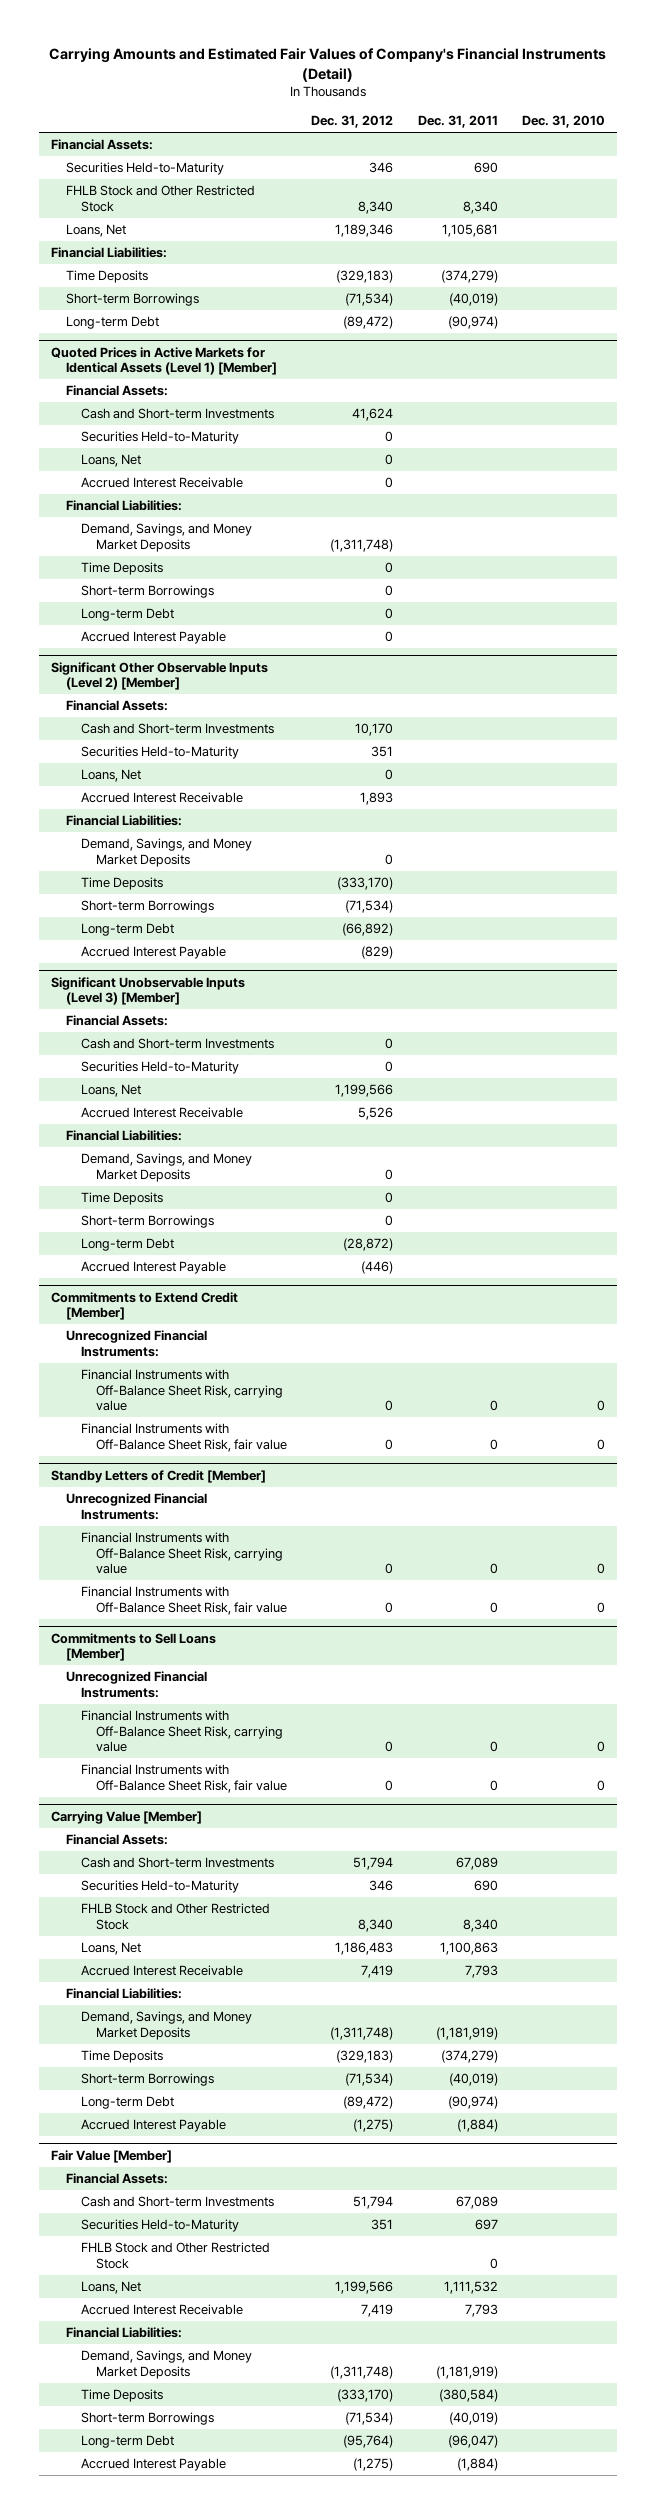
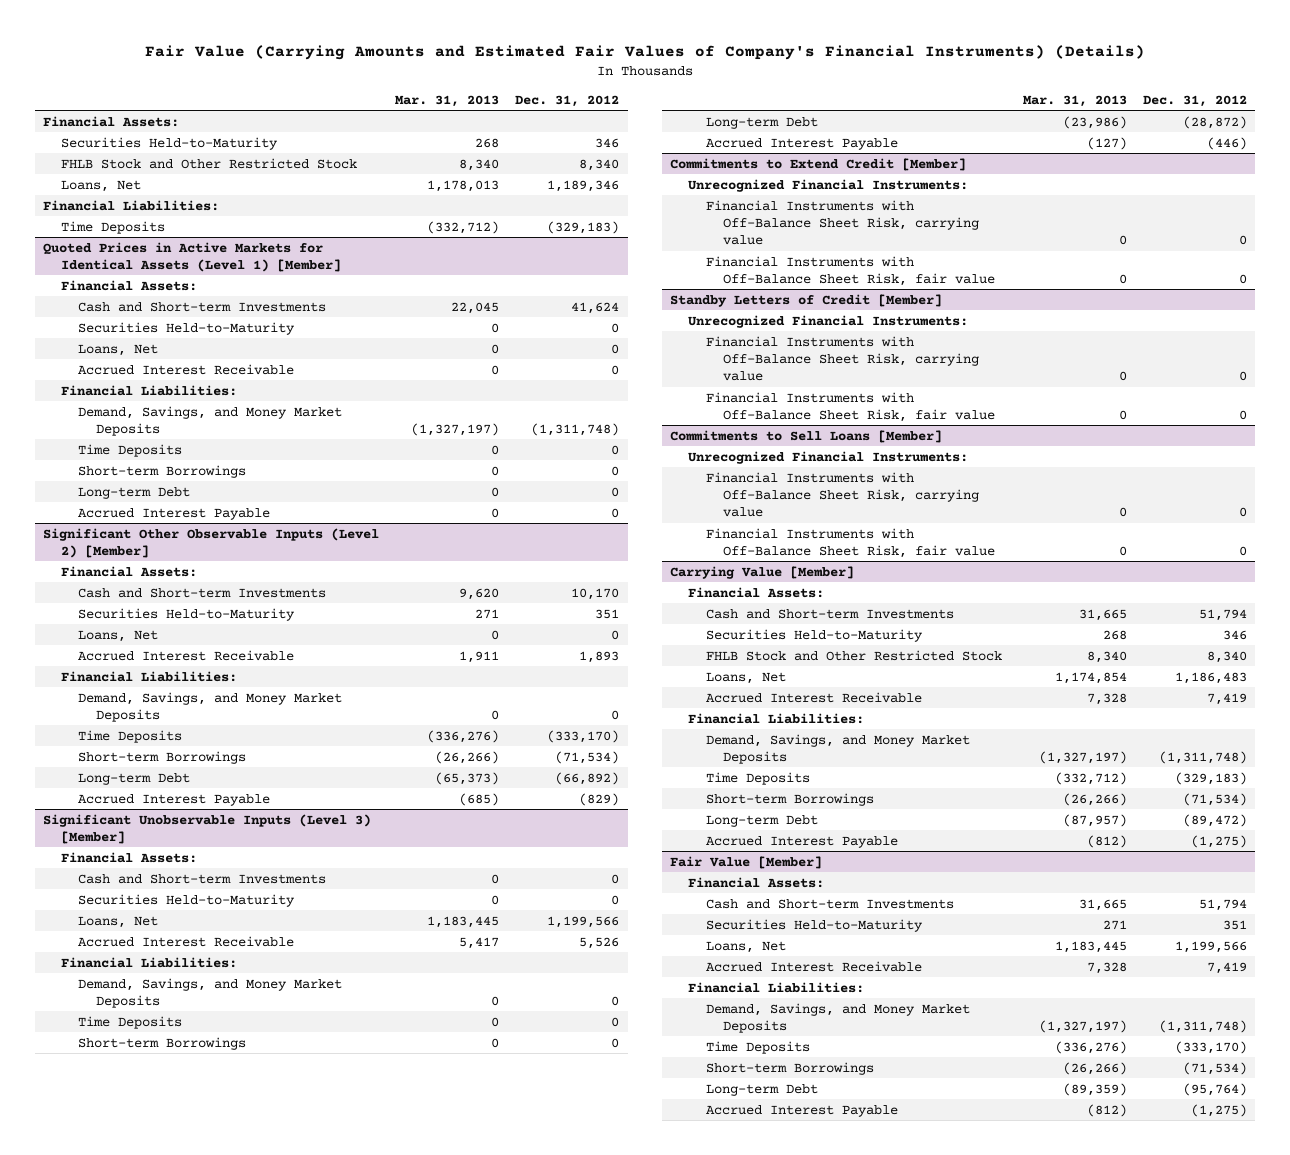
[49,47,607,82] Carrying Amounts and Estimated Fair Values of Company's Financial Instruments (Detail) -> [144,45,1145,61] Fair Value (Carrying Amounts and Estimated Fair Values of Company's Financial Instruments) (Details)
[417,114,498,128] Dec. 31, 2011 -> none
[522,114,606,128] Dec. 31, 2010 -> none
none -> [395,94,500,107] Mar. 31, 2013
[66,293,200,307] Short-term Borrowings -> none
[66,316,160,330] Long-term Debt -> none
[80,2242,270,2269] FHLB Stock and Other Restricted Stock -> none

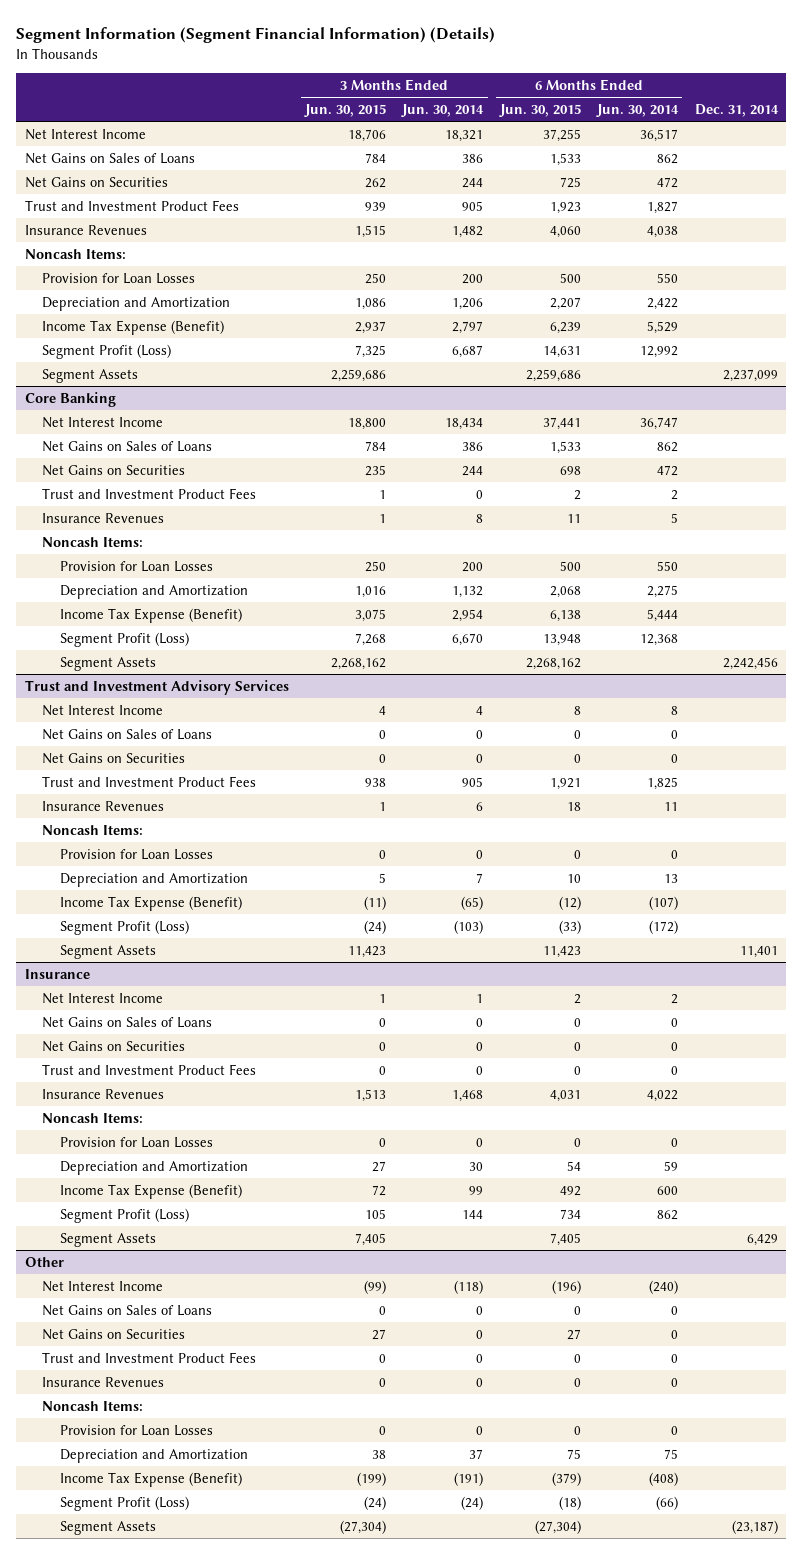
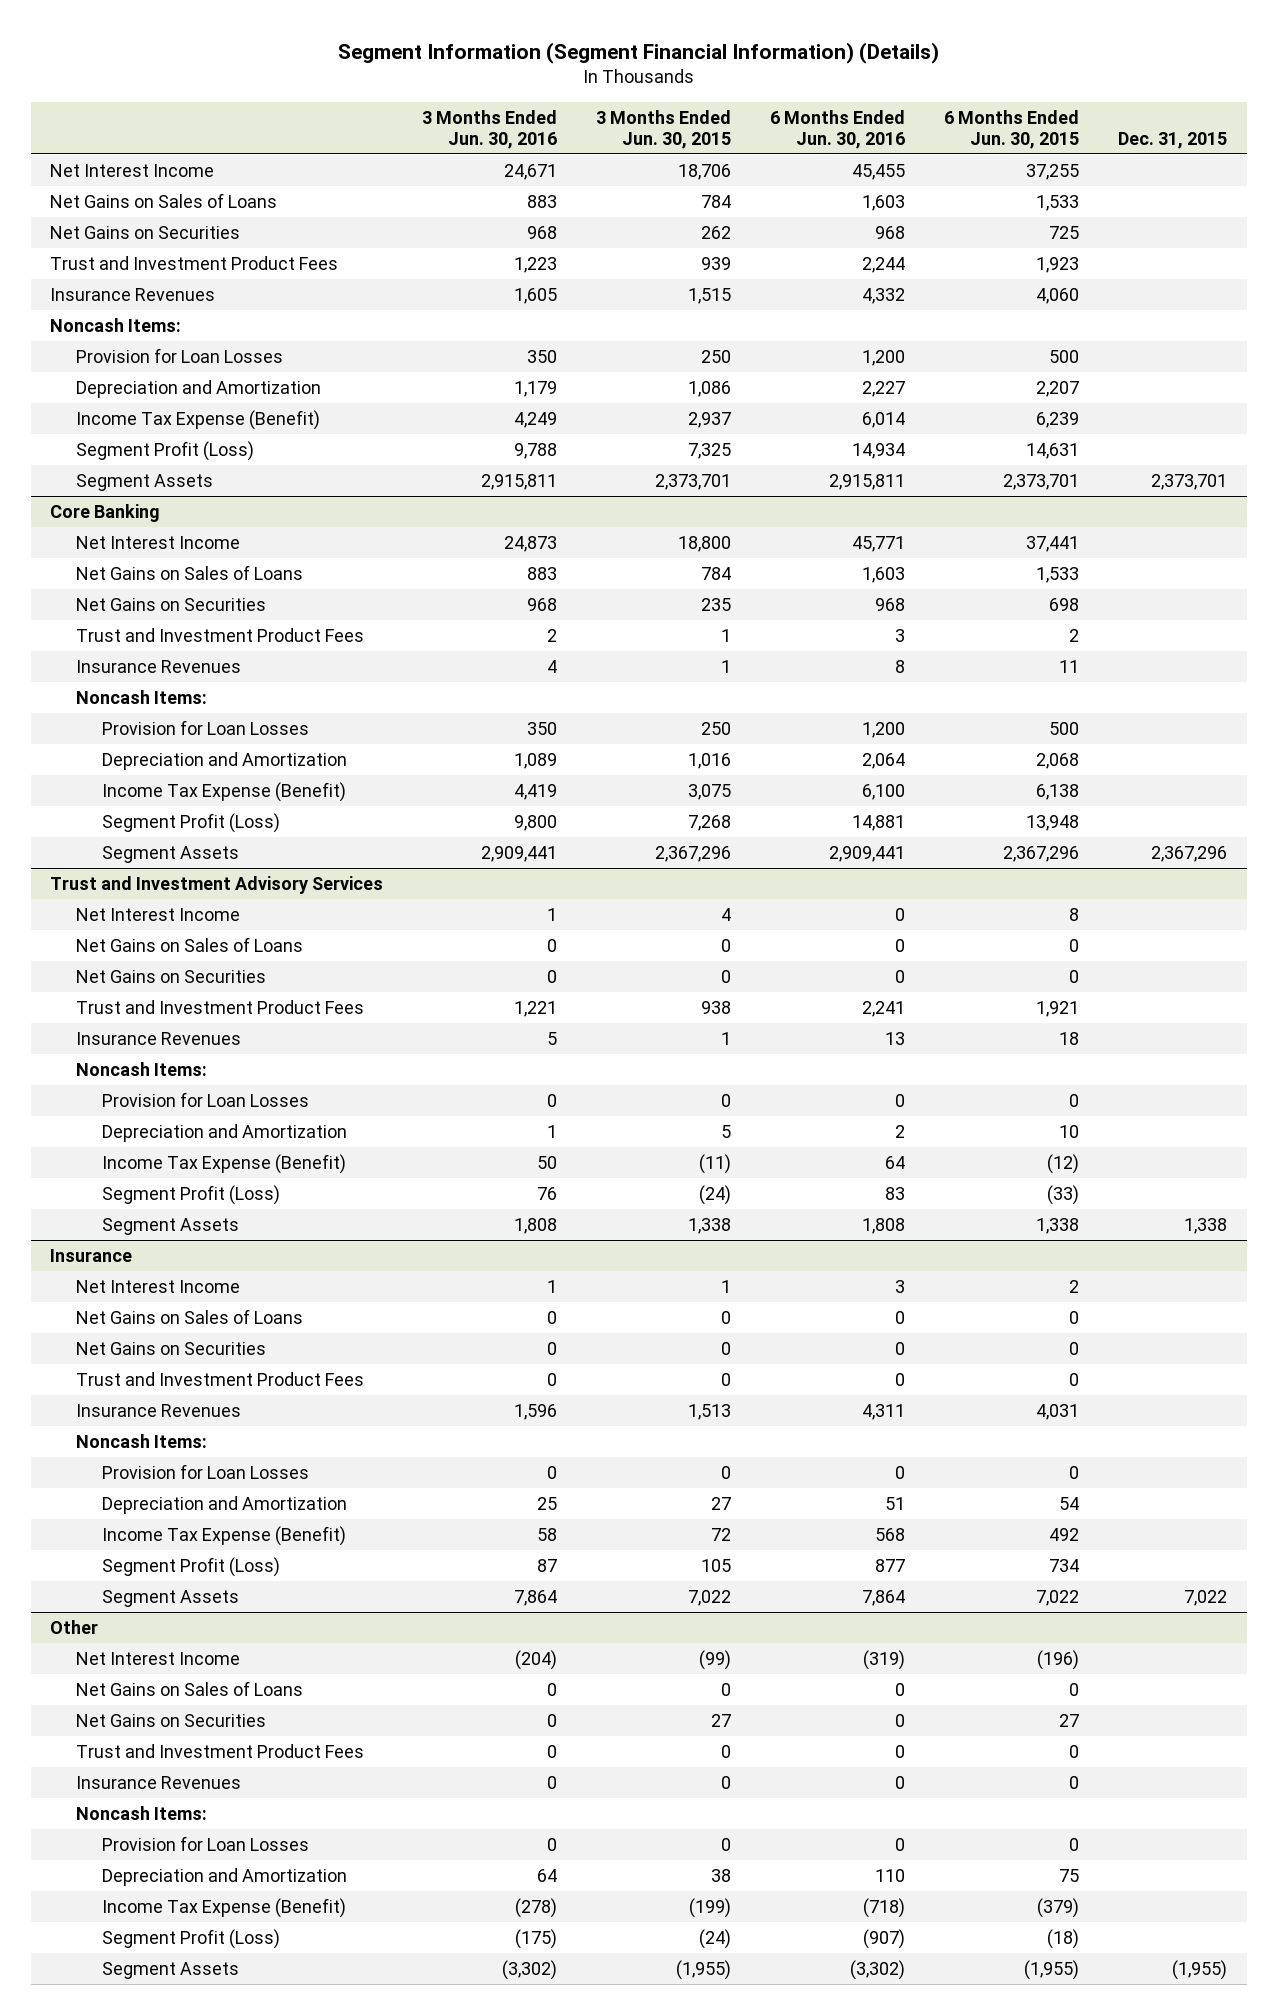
[401,104,485,118] Jun. 30, 2014 -> none
[596,104,680,118] Jun. 30, 2014 -> none
[694,104,779,118] Dec. 31, 2014 -> none
none -> [422,109,558,149] 3 Months Ended Jun. 30, 2016
none -> [770,109,906,149] 6 Months Ended Jun. 30, 2016
none -> [1118,131,1228,149] Dec. 31, 2015
[331,368,387,382] 2,259,686 -> [655,473,732,490] 2,373,701
[525,368,581,382] 2,259,686 -> [1003,473,1080,490] 2,373,701
[331,657,387,670] 2,268,162 -> [655,845,732,862] 2,367,296
[525,657,581,670] 2,268,162 -> [1003,845,1080,862] 2,367,296
[348,945,387,958] 11,423 -> [688,1217,732,1234] 1,338
[542,945,581,958] 11,423 -> [1036,1217,1080,1234] 1,338
[355,1232,387,1246] 7,405 -> [688,1589,732,1606] 7,022
[549,1232,581,1246] 7,405 -> [1036,1589,1080,1606] 7,022
[340,1519,387,1534] (27,304) -> [676,1959,732,1980] (1,955)
[534,1519,581,1534] (27,304) -> [1024,1959,1080,1980] (1,955)

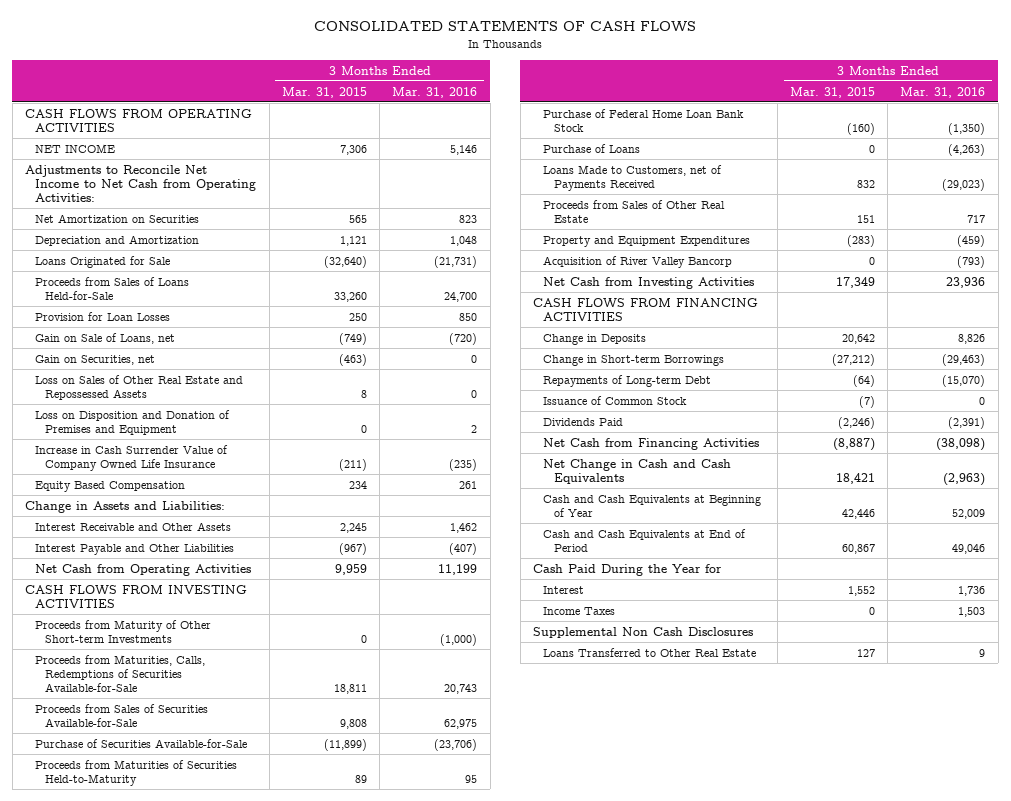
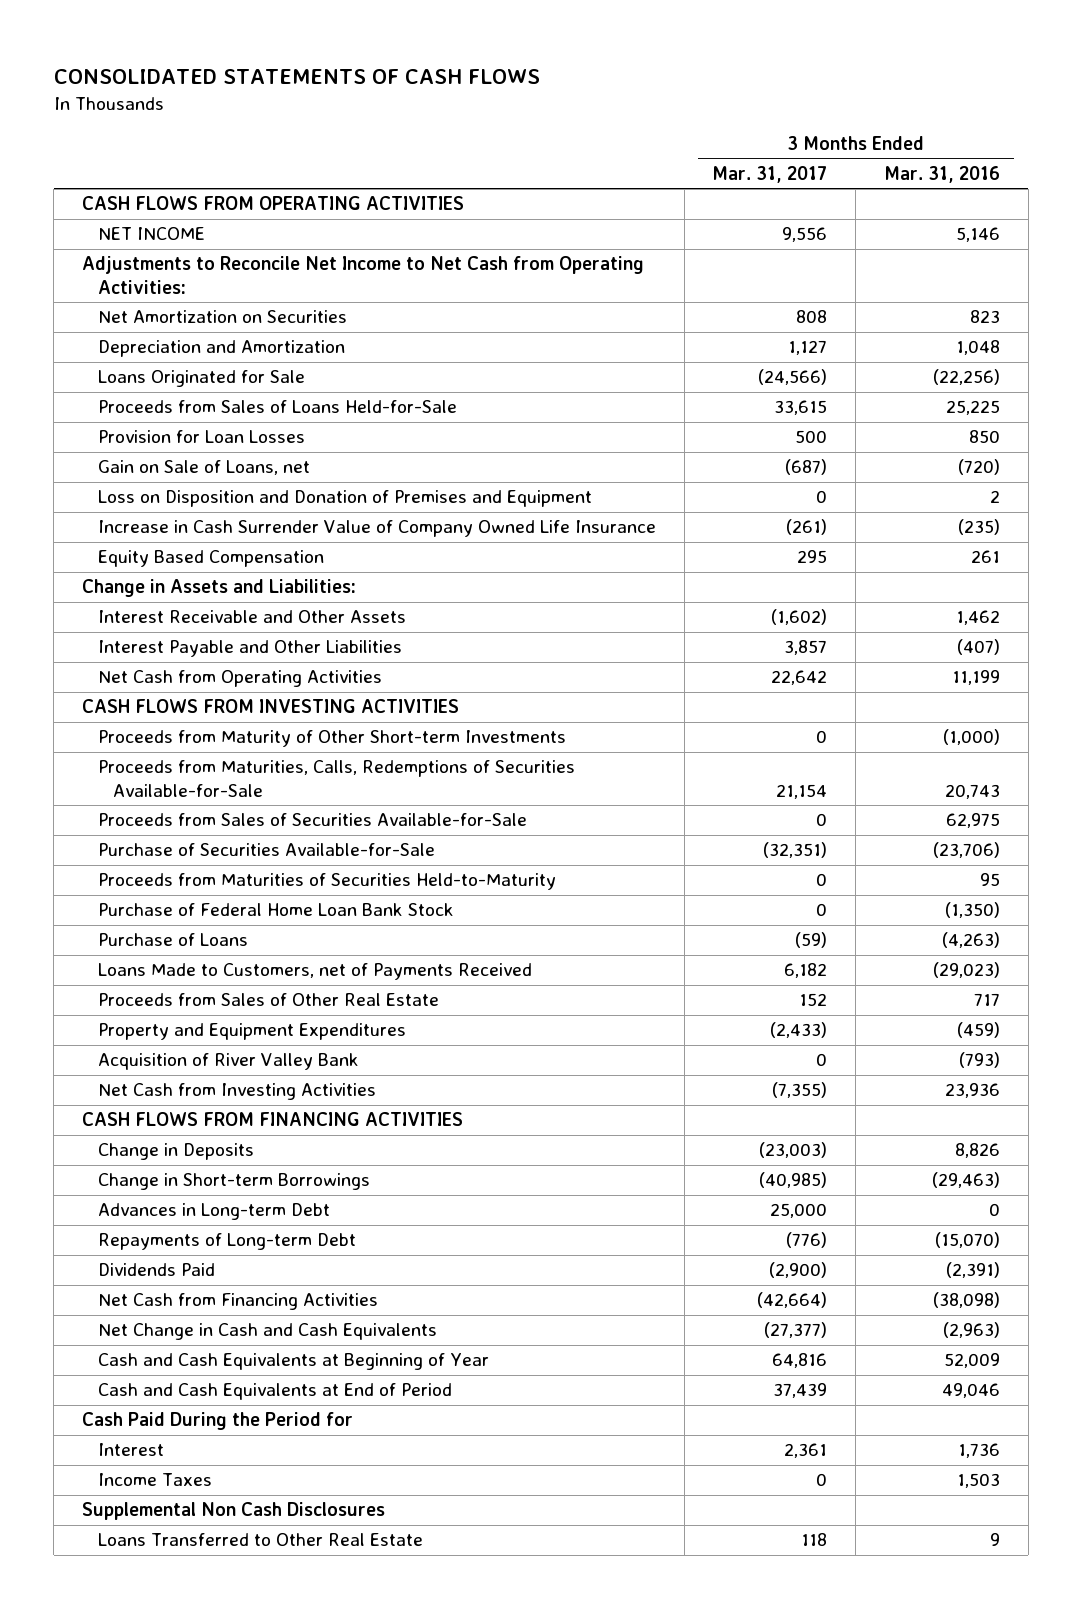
[281,86,367,98] Mar. 31, 2015 -> none
none -> [712,165,828,183] Mar. 31, 2017
[434,255,478,268] (21,731) -> [932,369,1000,386] (22,256)
[444,291,478,302] 24,700 -> [945,400,1000,416] 25,225
[35,354,156,365] Gain on Securities, net -> none
[35,374,244,400] Loss on Sales of Other Real Estate and Repossessed Assets -> none
[543,255,733,268] Acquisition of River Valley Bancorp -> [97,1053,359,1071] Acquisition of River Valley Bank
none -> [97,1203,330,1221] Advances in Long-term Debt
[543,395,688,405] Issuance of Common Stock -> none
[533,563,723,576] Cash Paid During the Year for -> [82,1412,354,1431] Cash Paid During the Period for

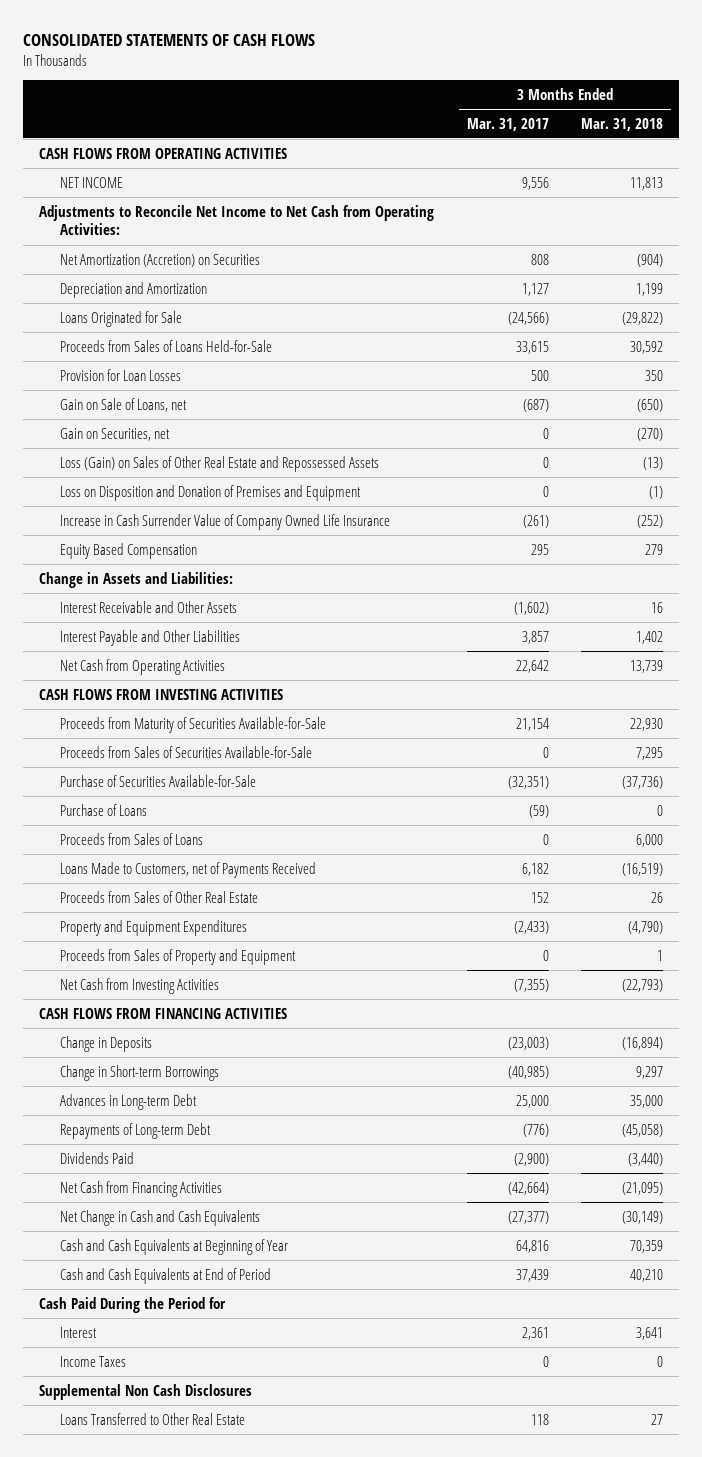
[883,165,1000,183] Mar. 31, 2016 -> none
none -> [581,117,664,131] Mar. 31, 2018
[97,310,347,324] Net Amortization on Securities -> [60,253,261,267] Net Amortization (Accretion) on Securities
none -> [60,427,171,441] Gain on Securities, net
none -> [60,455,380,472] Loss (Gain) on Sales of Other Real Estate and Repossessed Assets
[97,730,566,748] Proceeds from Maturity of Other Short-term Investments -> none
[97,760,575,798] Proceeds from Maturities, Calls, Redemptions of Securities Available-for-Sale -> [60,716,327,733] Proceeds from Maturity of Securities Available-for-Sale
[97,873,556,891] Proceeds from Maturities of Securities Held-to-Maturity -> none
[97,903,454,917] Purchase of Federal Home Loan Bank Stock -> none
none -> [60,832,204,845] Proceeds from Sales of Loans
[97,1053,359,1071] Acquisition of River Valley Bank -> none
none -> [60,948,297,965] Proceeds from Sales of Property and Equipment

